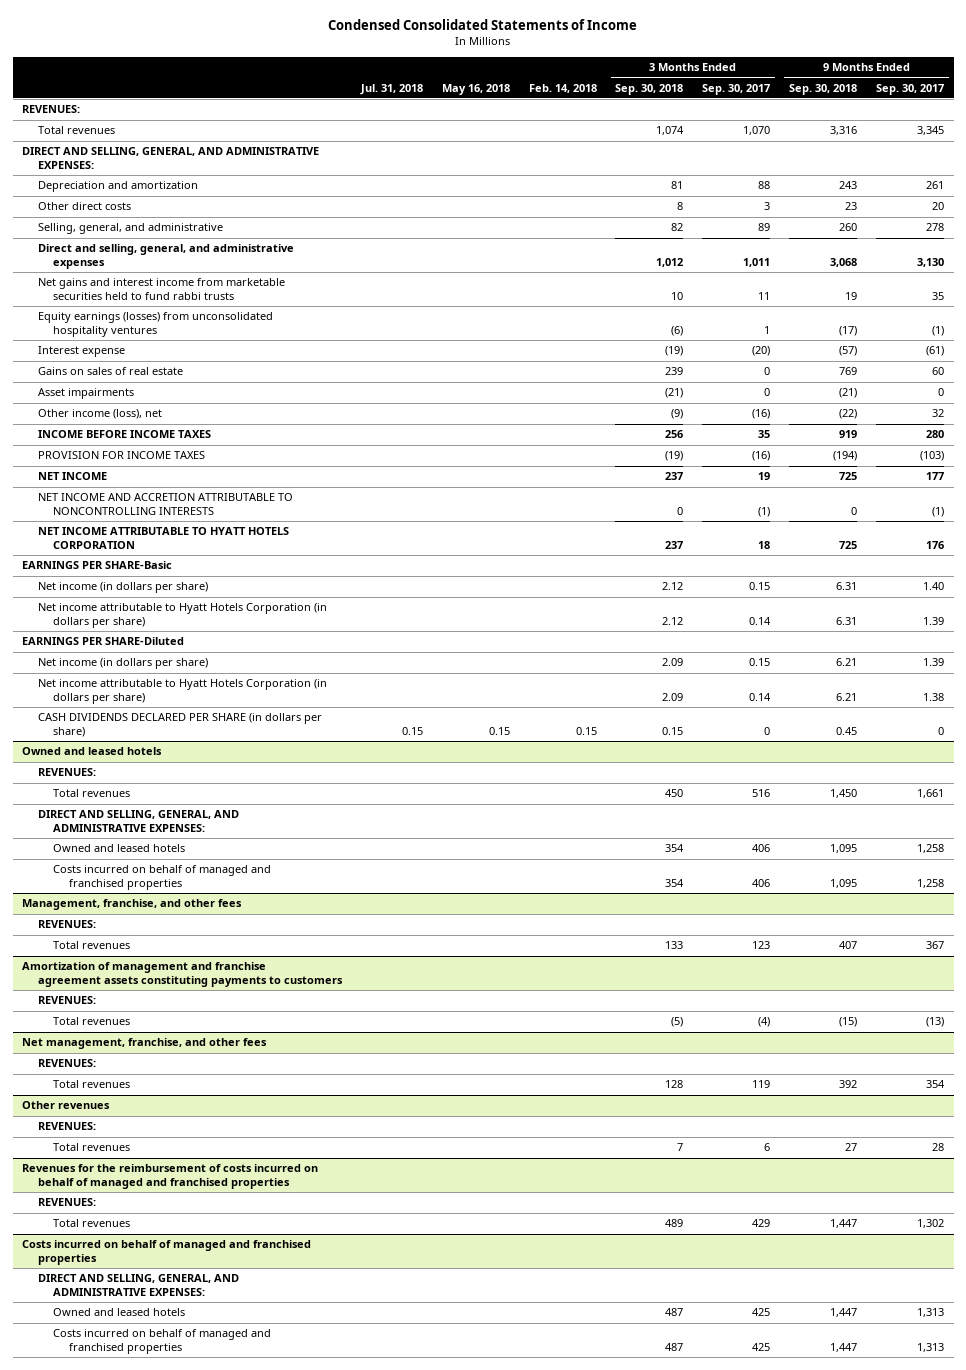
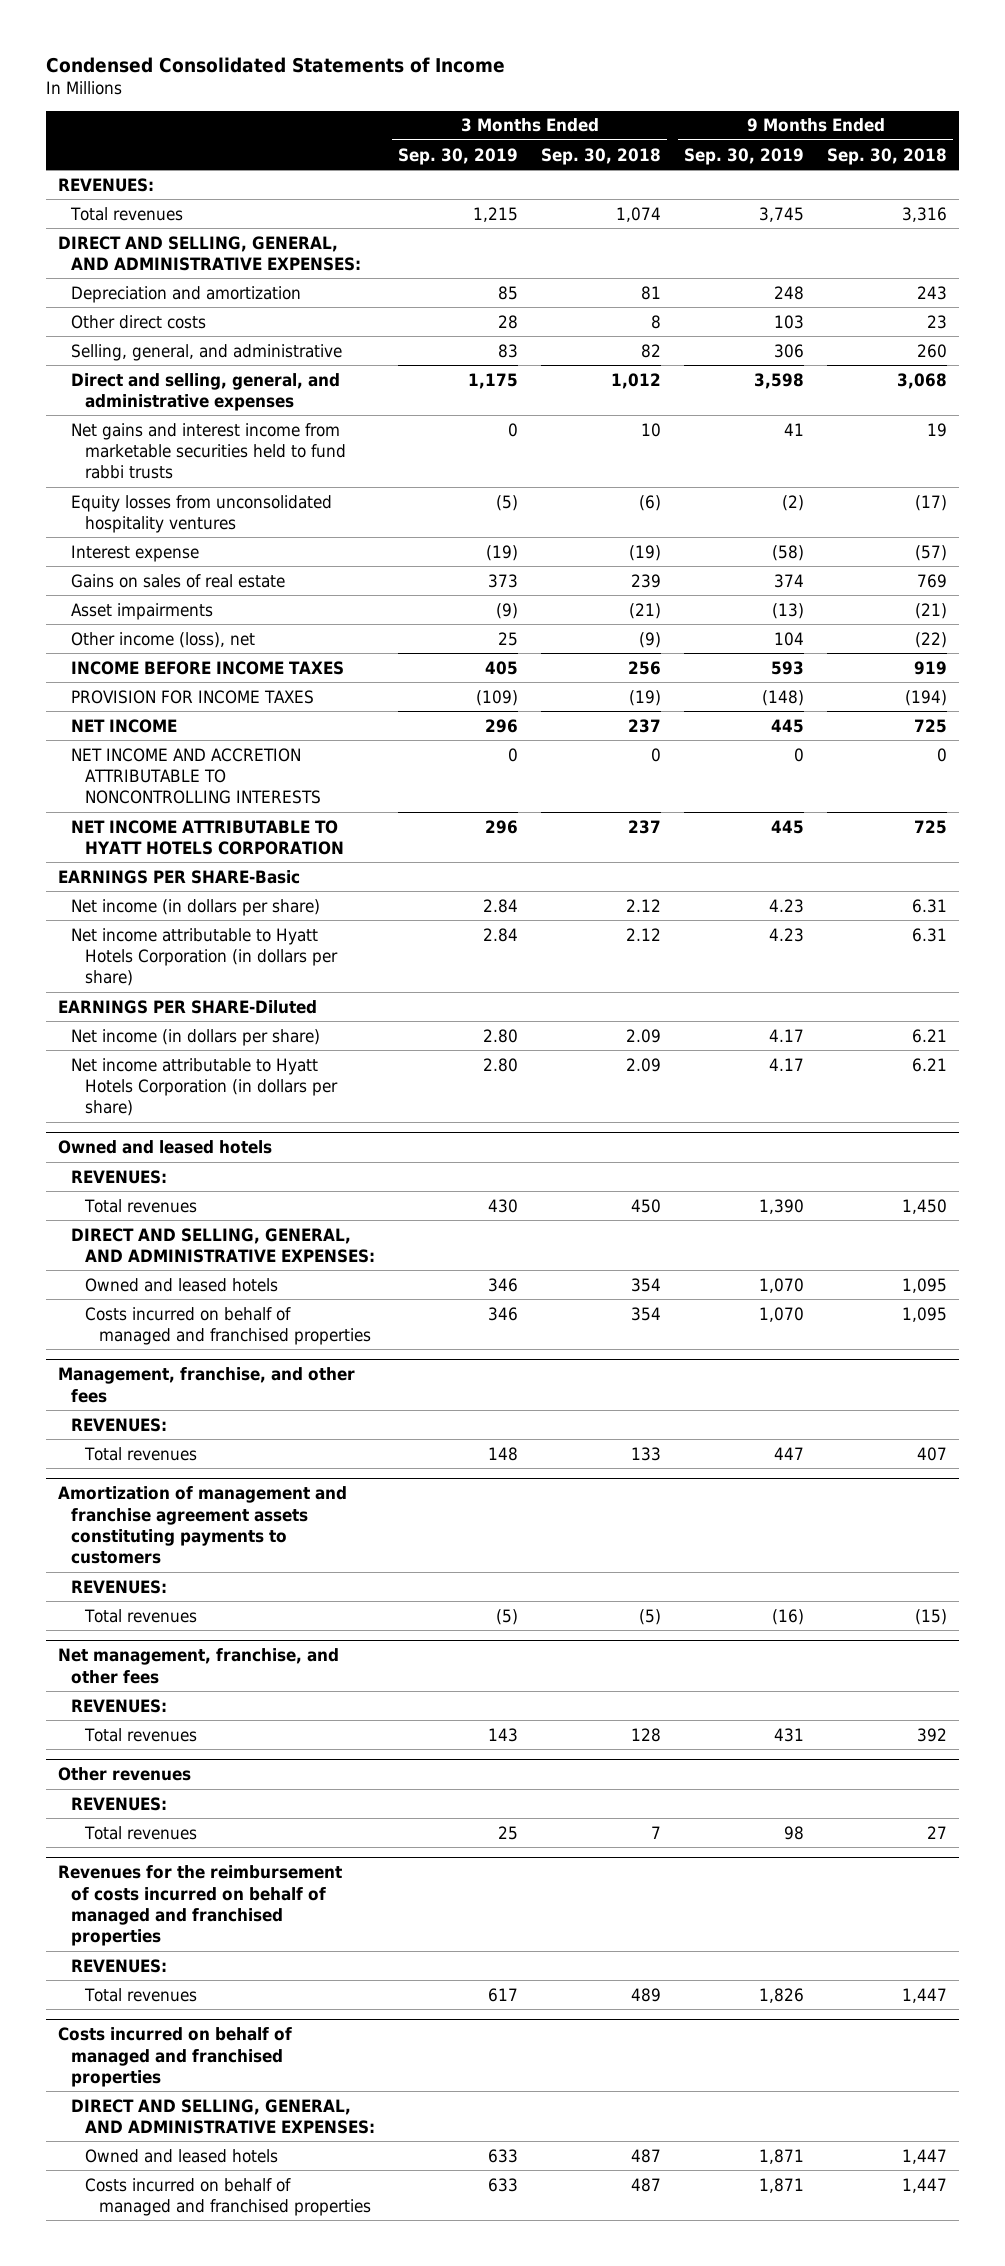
[359,83,423,95] Jul. 31, 2018 -> none
[441,83,510,95] May 16, 2018 -> none
[528,83,597,93] Feb. 14, 2018 -> none
[702,83,771,95] Sep. 30, 2017 -> none
[876,83,945,95] Sep. 30, 2017 -> none
none -> [398,147,519,165] Sep. 30, 2019
none -> [684,147,805,165] Sep. 30, 2019
[37,312,273,337] Equity earnings (losses) from unconsolidated hospitality ventures -> [71,494,333,533] Equity losses from unconsolidated hospitality ventures
[37,713,322,737] CASH DIVIDENDS DECLARED PER SHARE (in dollars per share) -> none

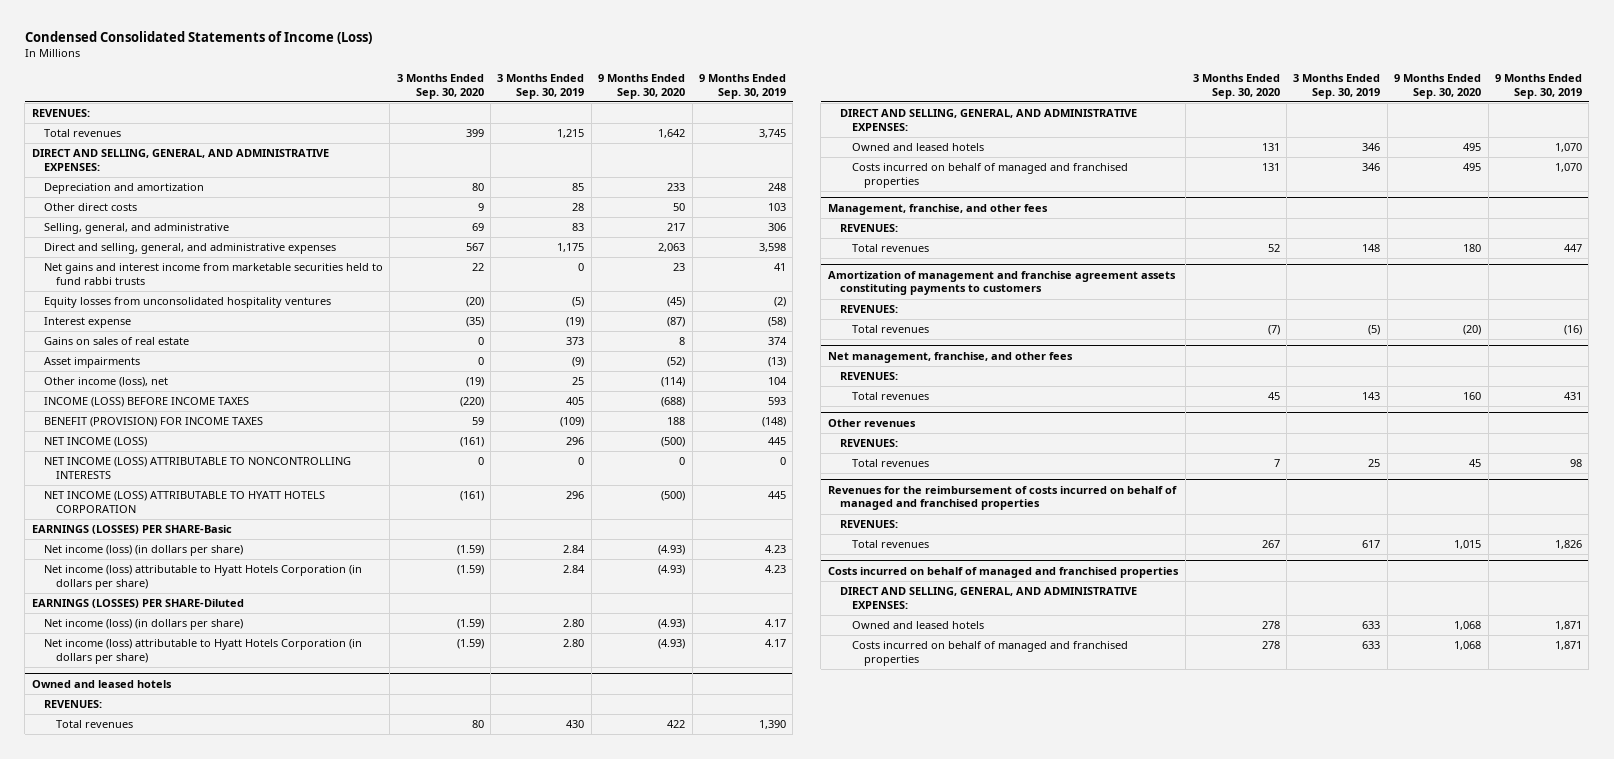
[46,56,506,73] Condensed Consolidated Statements of Income -> [24,31,372,45] Condensed Consolidated Statements of Income (Loss)
[541,147,662,165] Sep. 30, 2018 -> none
[827,147,948,165] Sep. 30, 2018 -> none
none -> [396,74,484,99] 3 Months Ended Sep. 30, 2020
none -> [598,74,686,99] 9 Months Ended Sep. 30, 2020
[71,660,345,675] INCOME BEFORE INCOME TAXES -> [43,397,249,408] INCOME (LOSS) BEFORE INCOME TAXES
[71,689,315,704] PROVISION FOR INCOME TAXES -> [43,417,263,428] BENEFIT (PROVISION) FOR INCOME TAXES
[71,718,178,733] NET INCOME -> [43,437,147,448] NET INCOME (LOSS)
[71,747,321,805] NET INCOME AND ACCRETION ATTRIBUTABLE TO NONCONTROLLING INTERESTS -> [43,457,351,479] NET INCOME (LOSS) ATTRIBUTABLE TO NONCONTROLLING INTERESTS
[71,819,344,855] NET INCOME ATTRIBUTABLE TO HYATT HOTELS CORPORATION -> [43,491,325,513] NET INCOME (LOSS) ATTRIBUTABLE TO HYATT HOTELS CORPORATION
[57,869,300,884] EARNINGS PER SHARE-Basic -> [31,525,232,535] EARNINGS (LOSSES) PER SHARE-Basic
[71,898,321,916] Net income (in dollars per share) -> [43,545,243,557] Net income (loss) (in dollars per share)
[71,927,338,987] Net income attributable to Hyatt Hotels Corporation (in dollars per share) -> [43,565,362,590] Net income (loss) attributable to Hyatt Hotels Corporation (in dollars per share)
[57,999,317,1014] EARNINGS PER SHARE-Diluted -> [31,599,244,609] EARNINGS (LOSSES) PER SHARE-Diluted
[71,1028,321,1046] Net income (in dollars per share) -> [43,619,243,631] Net income (loss) (in dollars per share)
[71,1057,338,1117] Net income attributable to Hyatt Hotels Corporation (in dollars per share) -> [43,639,362,664] Net income (loss) attributable to Hyatt Hotels Corporation (in dollars per share)

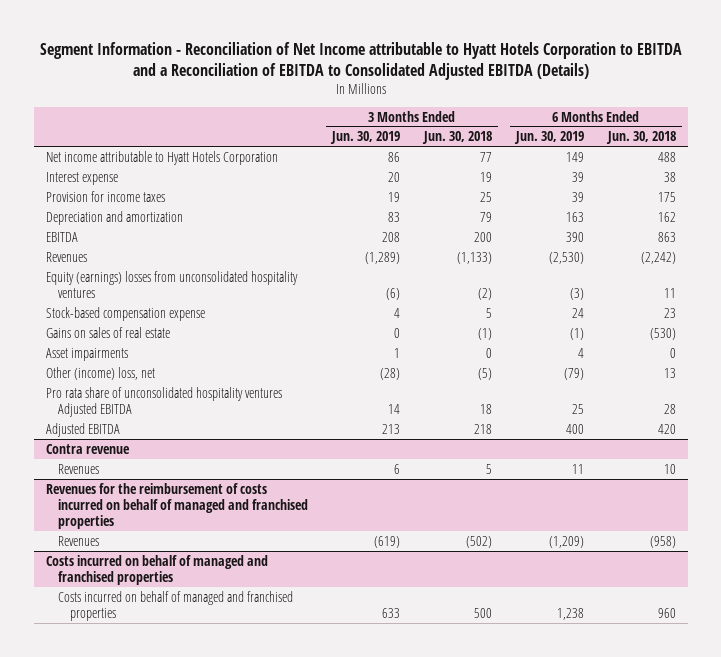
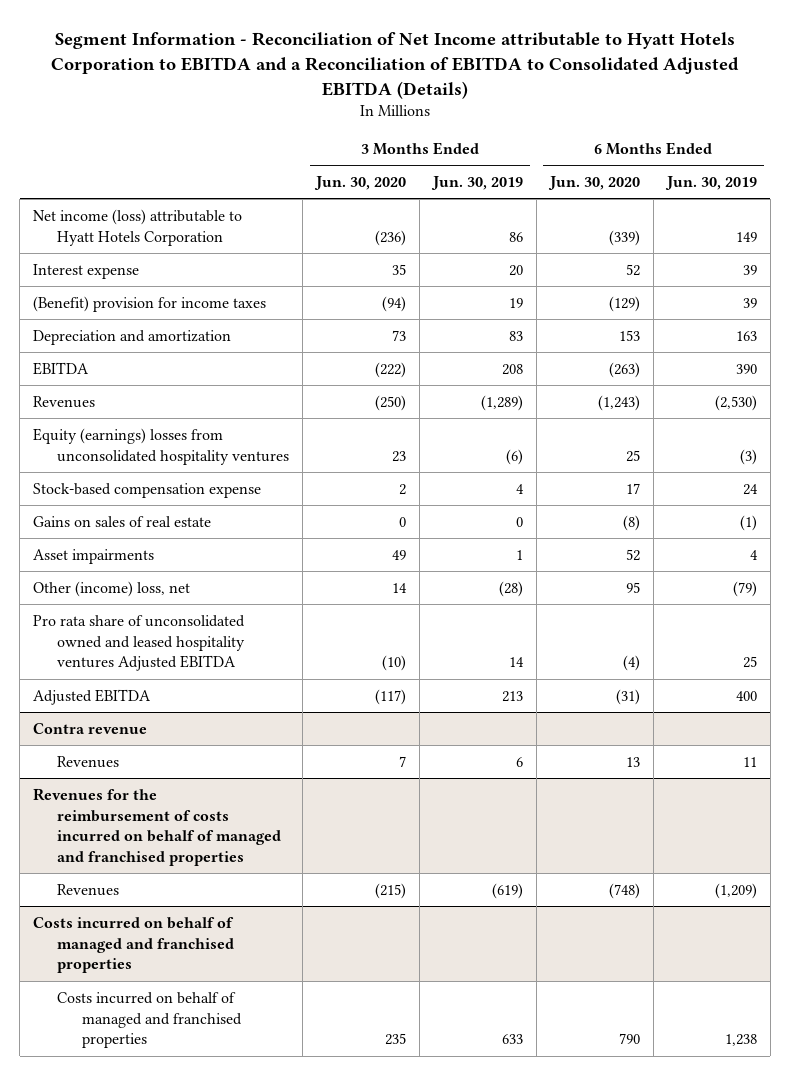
[421,131,492,145] Jun. 30, 2018 -> none
[605,131,676,145] Jun. 30, 2018 -> none
none -> [314,176,407,191] Jun. 30, 2020
none -> [548,176,641,191] Jun. 30, 2020
[45,150,278,165] Net income attributable to Hyatt Hotels Corporation -> [33,208,243,246] Net income (loss) attributable to Hyatt Hotels Corporation
[45,190,165,202] Provision for income taxes -> [33,295,267,312] (Benefit) provision for income taxes
[45,386,282,417] Pro rata share of unconsolidated hospitality ventures Adjusted EBITDA -> [33,614,246,672] Pro rata share of unconsolidated owned and leased hospitality ventures Adjusted EBITDA

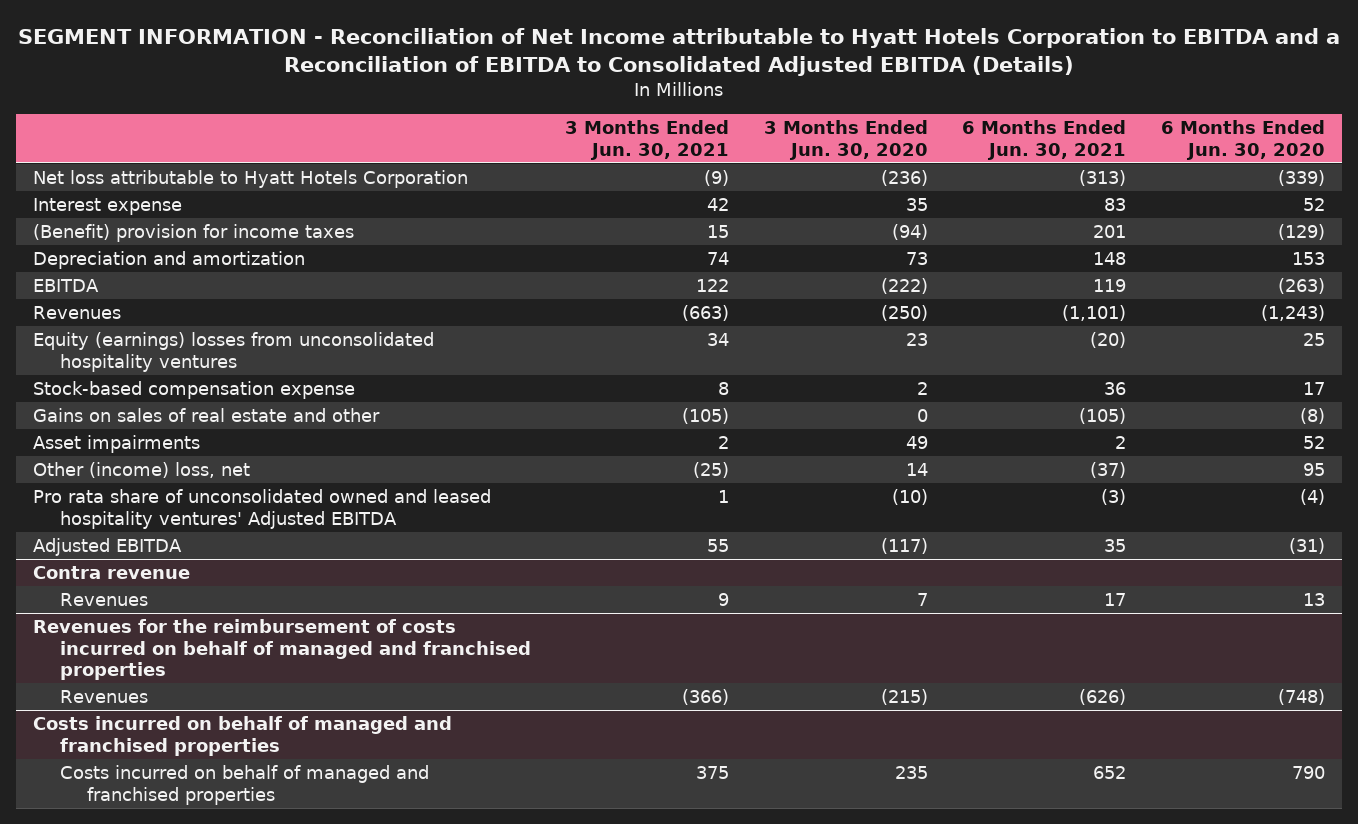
[51,31,740,99] Segment Information - Reconciliation of Net Income attributable to Hyatt Hotels Corporation to EBITDA and a Reconciliation of EBITDA to Consolidated Adjusted EBITDA (Details) -> [18,27,1341,76] SEGMENT INFORMATION - Reconciliation of Net Income attributable to Hyatt Hotels Corporation to EBITDA and a Reconciliation of EBITDA to Consolidated Adjusted EBITDA (Details)
[431,176,524,191] Jun. 30, 2019 -> none
[664,176,757,191] Jun. 30, 2019 -> none
none -> [565,119,730,160] 3 Months Ended Jun. 30, 2021
none -> [962,119,1127,160] 6 Months Ended Jun. 30, 2021
[33,208,243,246] Net income (loss) attributable to Hyatt Hotels Corporation -> [33,170,469,189] Net loss attributable to Hyatt Hotels Corporation
[33,515,212,527] Gains on sales of real estate -> [33,408,381,423] Gains on sales of real estate and other
[33,614,246,672] Pro rata share of unconsolidated owned and leased hospitality ventures Adjusted EBITDA -> [33,489,492,529] Pro rata share of unconsolidated owned and leased hospitality ventures' Adjusted EBITDA

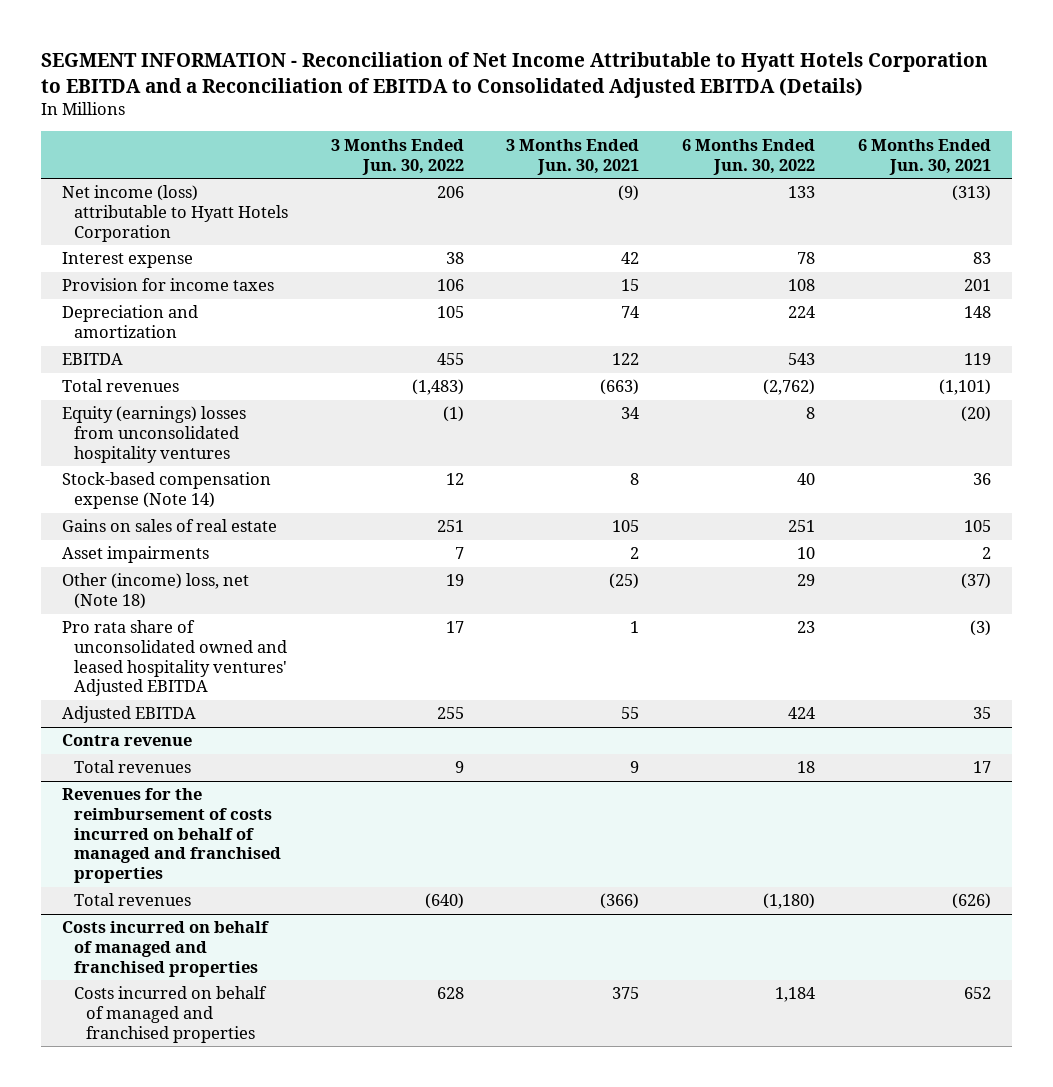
[18,27,1341,76] SEGMENT INFORMATION - Reconciliation of Net Income attributable to Hyatt Hotels Corporation to EBITDA and a Reconciliation of EBITDA to Consolidated Adjusted EBITDA (Details) -> [41,51,989,98] SEGMENT INFORMATION - Reconciliation of Net Income Attributable to Hyatt Hotels Corporation to EBITDA and a Reconciliation of EBITDA to Consolidated Adjusted EBITDA (Details)
[763,119,928,160] 3 Months Ended Jun. 30, 2020 -> none
[1160,119,1325,160] 6 Months Ended Jun. 30, 2020 -> none
none -> [330,138,464,175] 3 Months Ended Jun. 30, 2022
none -> [682,138,816,175] 6 Months Ended Jun. 30, 2022
[33,170,469,189] Net loss attributable to Hyatt Hotels Corporation -> [62,185,289,242] Net income (loss) attributable to Hyatt Hotels Corporation
[33,224,355,243] (Benefit) provision for income taxes -> [62,278,275,292] Provision for income taxes
[33,306,122,320] Revenues -> [62,379,180,393] Total revenues
[33,381,356,400] Stock-based compensation expense -> [62,472,272,510] Stock-based compensation expense (Note 14)
[33,408,381,423] Gains on sales of real estate and other -> [62,519,278,533] Gains on sales of real estate
[682,408,730,425] (105) -> [612,520,640,533] 105
[1079,408,1127,425] (105) -> [963,520,991,533] 105
[33,462,251,479] Other (income) loss, net -> [62,573,250,610] Other (income) loss, net (Note 18)
[59,593,148,607] Revenues -> [74,760,192,774] Total revenues
[59,690,148,704] Revenues -> [74,893,192,907] Total revenues

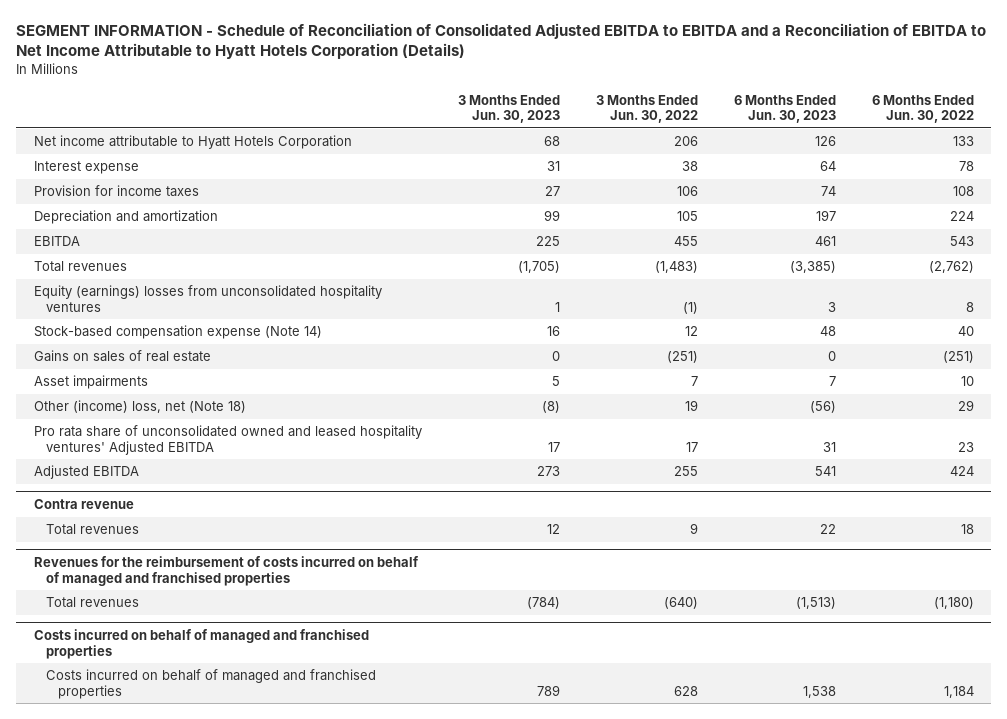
[41,51,989,98] SEGMENT INFORMATION - Reconciliation of Net Income Attributable to Hyatt Hotels Corporation to EBITDA and a Reconciliation of EBITDA to Consolidated Adjusted EBITDA (Details) -> [15,23,986,60] SEGMENT INFORMATION - Schedule of Reconciliation of Consolidated Adjusted EBITDA to EBITDA and a Reconciliation of EBITDA to Net Income Attributable to Hyatt Hotels Corporation (Details)
[506,138,640,175] 3 Months Ended Jun. 30, 2021 -> none
[857,138,991,175] 6 Months Ended Jun. 30, 2021 -> none
none -> [457,94,560,124] 3 Months Ended Jun. 30, 2023
none -> [733,94,836,124] 6 Months Ended Jun. 30, 2023
[62,185,289,242] Net income (loss) attributable to Hyatt Hotels Corporation -> [33,135,352,150] Net income attributable to Hyatt Hotels Corporation
[436,520,464,533] 251 -> [666,351,698,364] (251)
[788,520,816,533] 251 -> [942,351,974,364] (251)

